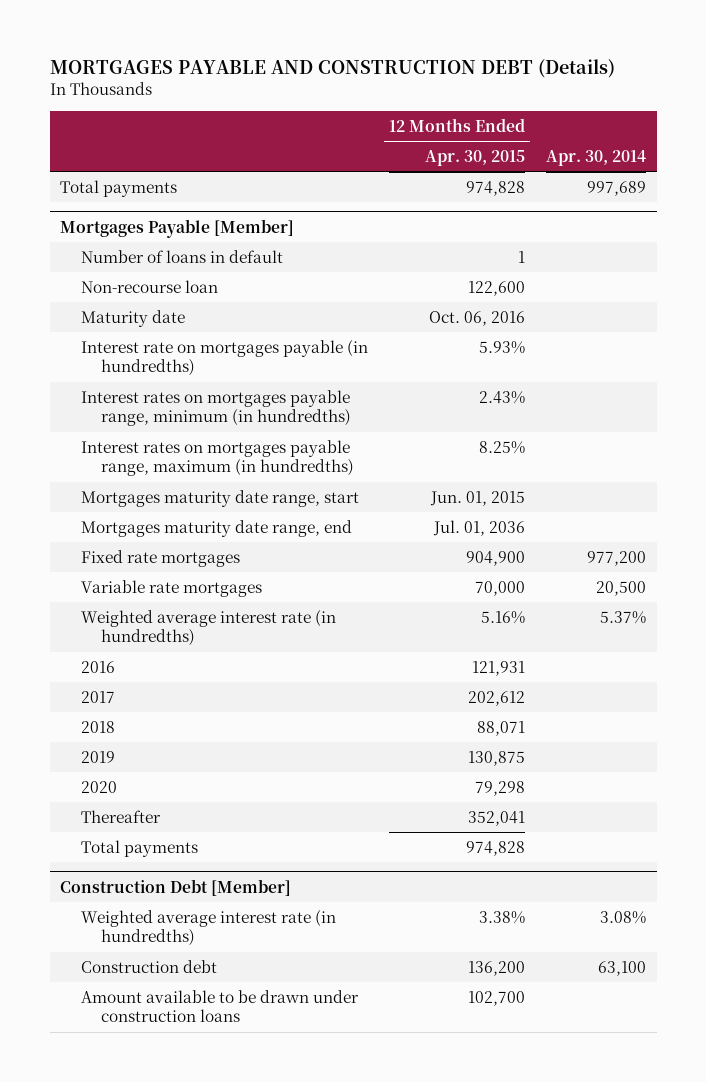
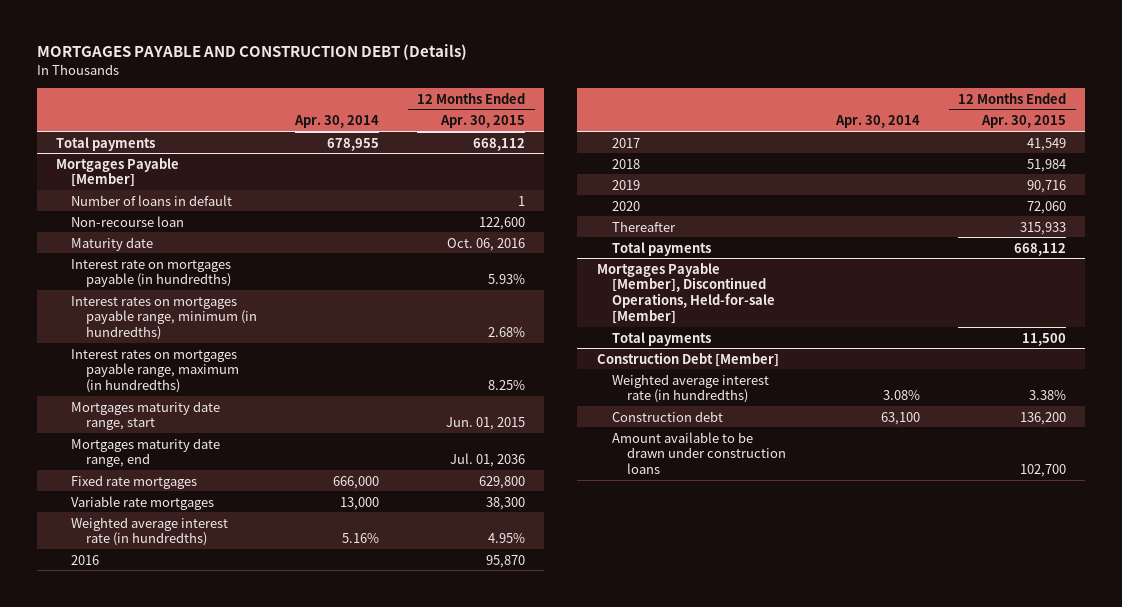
[465,180,525,196] 974,828 -> [473,137,526,151] 668,112
[586,180,646,196] 997,689 -> [327,137,380,151] 678,955
[478,390,525,404] 2.43% -> [488,327,526,338] 2.68%
[465,550,525,566] 904,900 -> [479,475,526,489] 629,800
[586,550,646,566] 977,200 -> [333,475,380,489] 666,000
[474,580,525,596] 70,000 -> [486,496,526,510] 38,300
[595,580,646,596] 20,500 -> [340,496,380,510] 13,000
[480,610,525,624] 5.16% -> [488,533,526,544] 4.95%
[599,610,646,624] 5.37% -> [342,533,380,544] 5.16%
[471,660,525,676] 121,931 -> [486,554,526,568] 95,870
[467,690,525,706] 202,612 -> [1027,137,1067,151] 41,549
[476,720,525,736] 88,071 -> [1027,158,1067,172] 51,984
[467,750,525,766] 130,875 -> [1027,179,1067,193] 90,716
[474,780,525,796] 79,298 -> [1027,200,1067,214] 72,060
[467,810,525,826] 352,041 -> [1020,221,1067,235] 315,933
[465,840,525,856] 974,828 -> [1014,242,1067,256] 668,112
none -> [596,262,775,325] Mortgages Payable [Member], Discontinued Operations, Held-for-sale [Member]
none -> [611,331,711,346] Total payments

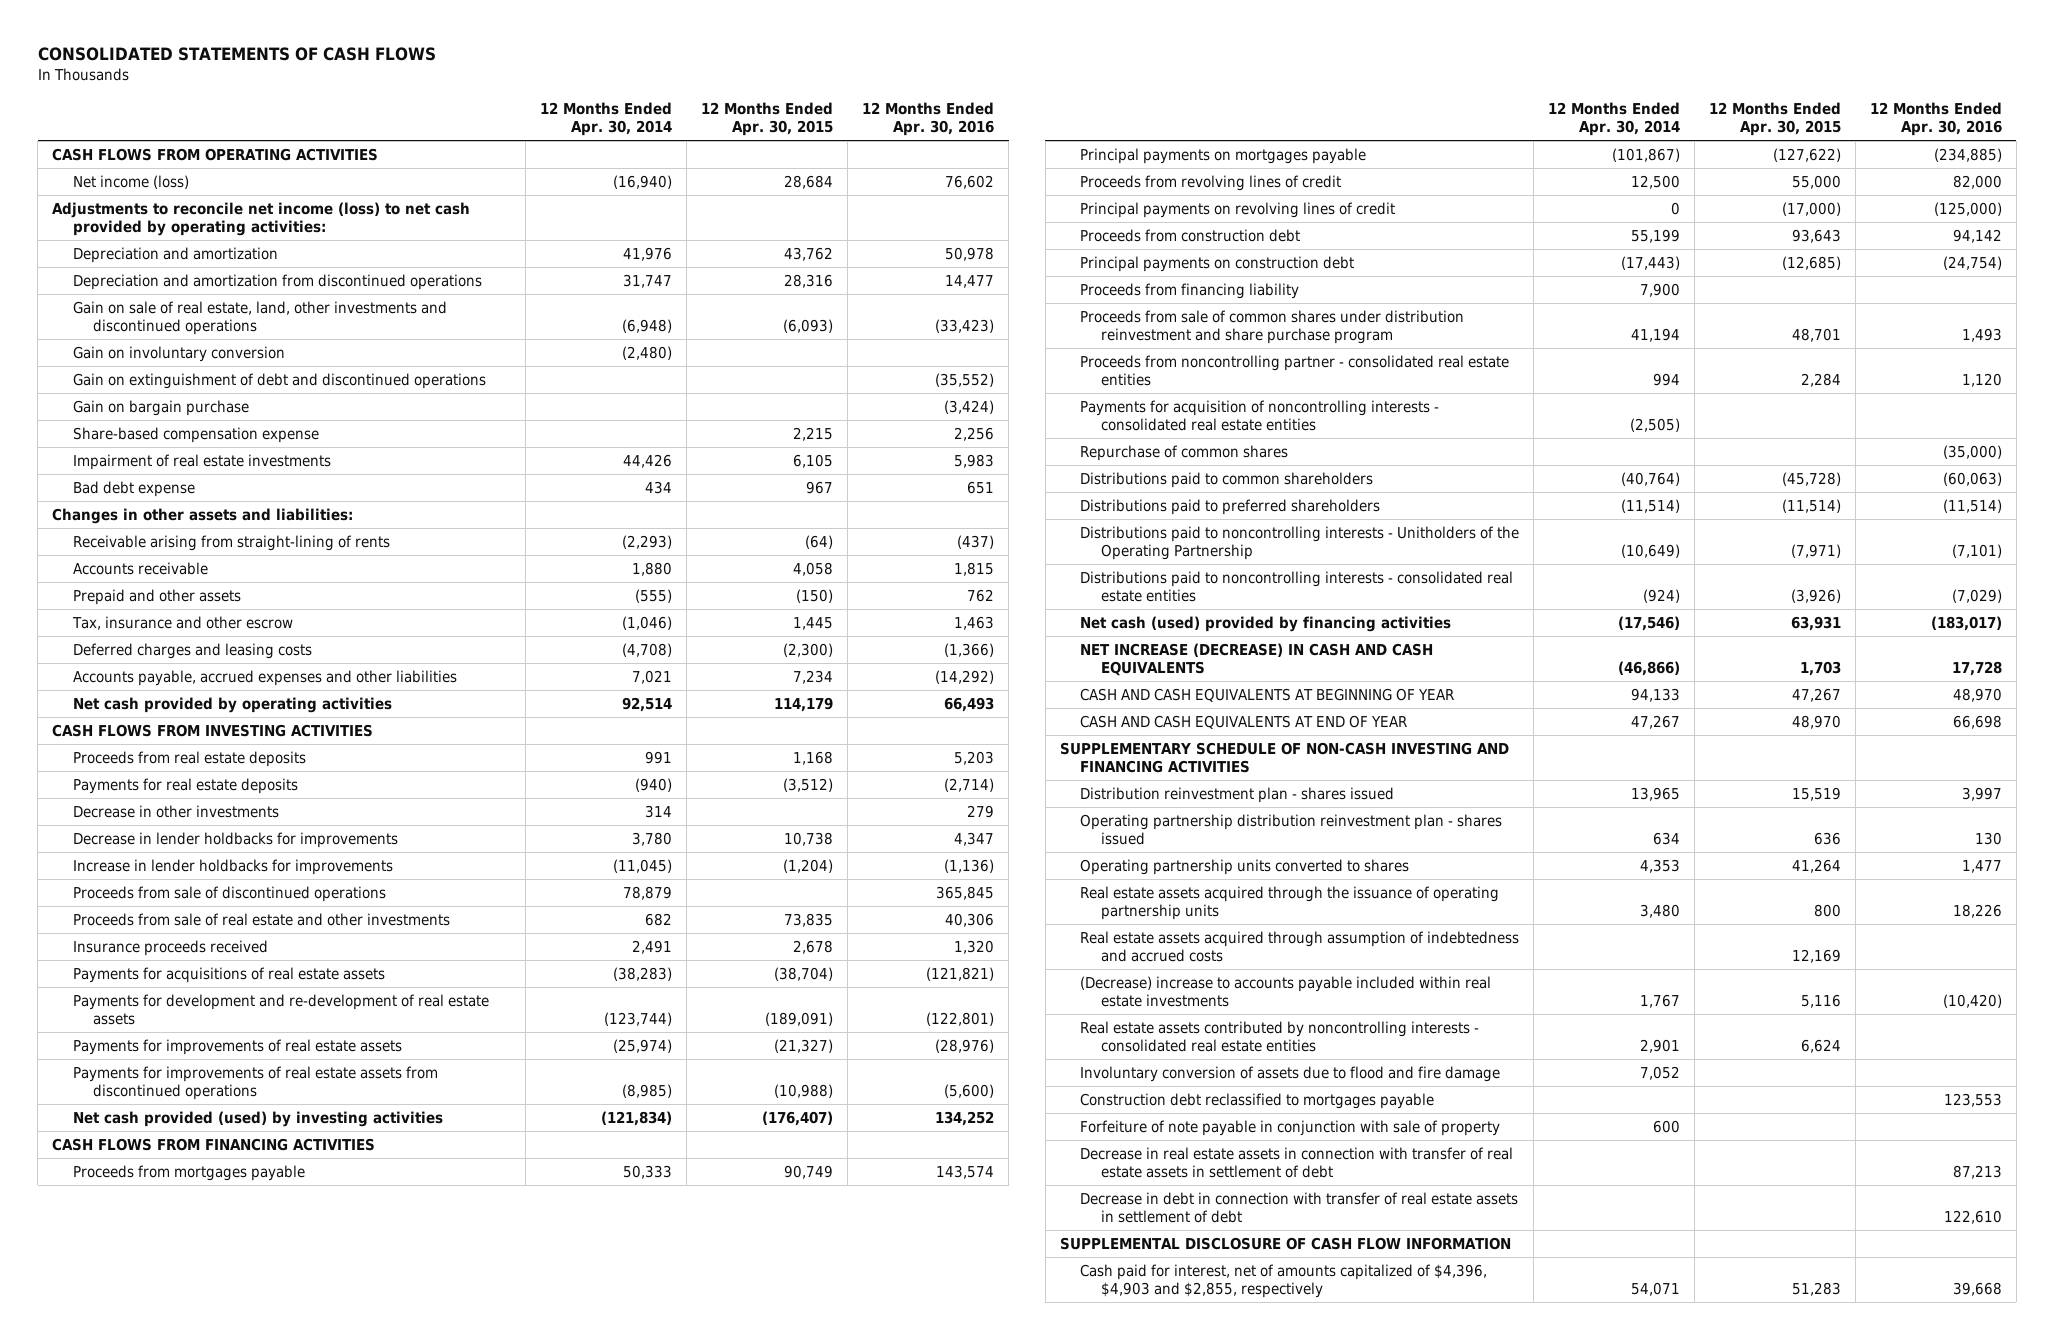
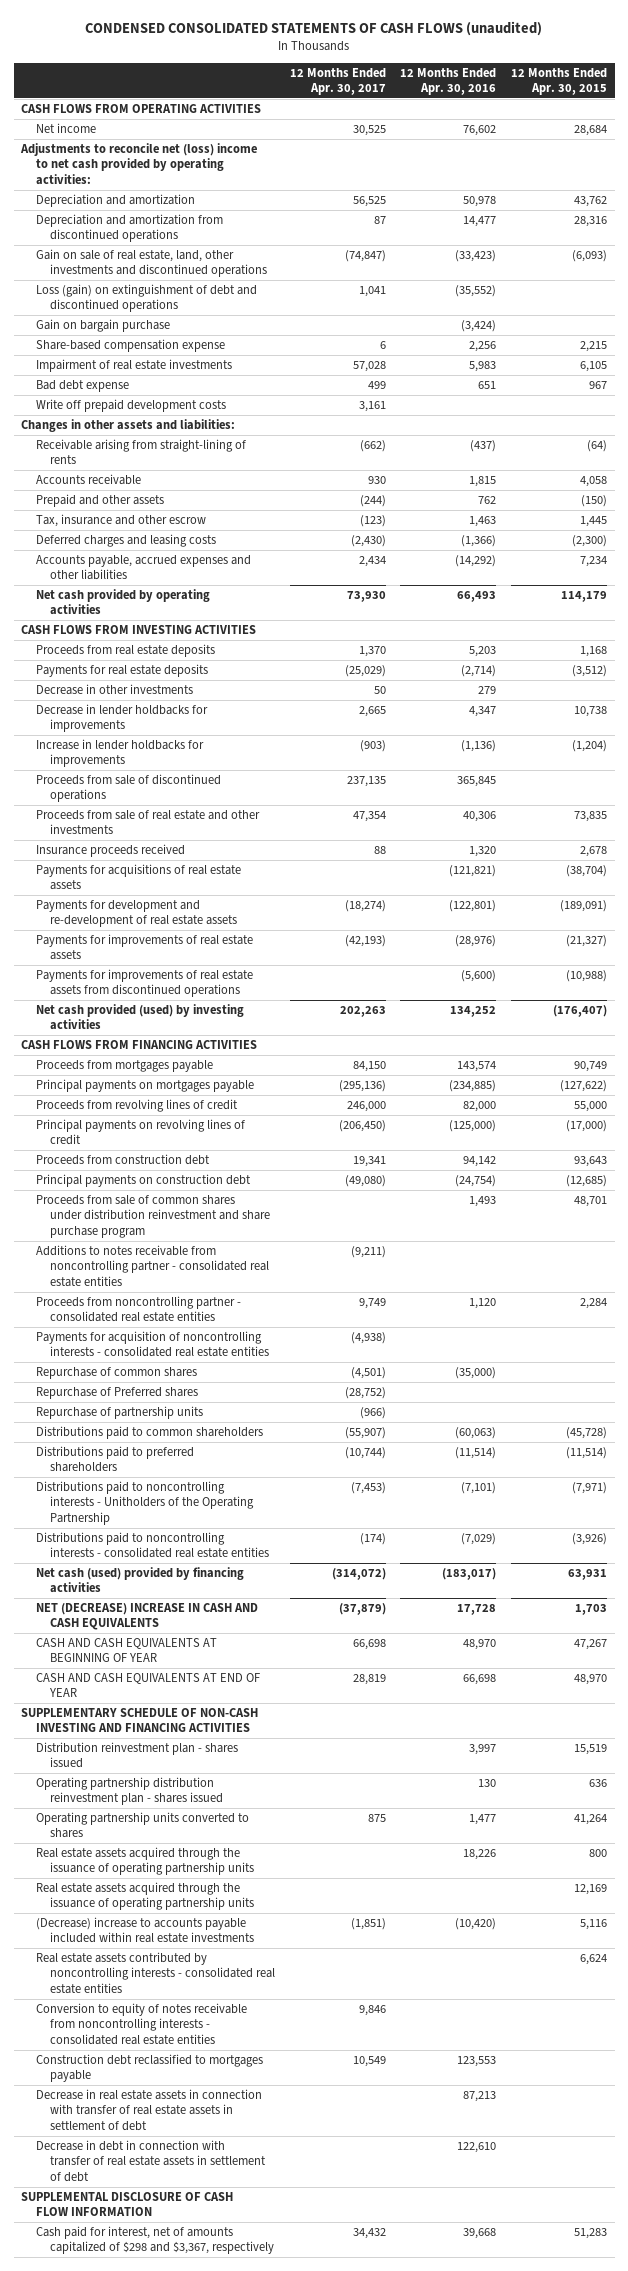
[37,47,436,62] CONSOLIDATED STATEMENTS OF CASH FLOWS -> [85,21,543,37] CONDENSED CONSOLIDATED STATEMENTS OF CASH FLOWS (unaudited)
[540,101,673,137] 12 Months Ended Apr. 30, 2014 -> none
none -> [289,67,386,96] 12 Months Ended Apr. 30, 2017
[72,174,189,189] Net income (loss) -> [35,122,96,133] Net income
[52,201,471,237] Adjustments to reconcile net income (loss) to net cash provided by operating activities: -> [20,142,258,185] Adjustments to reconcile net (loss) income to net cash provided by operating activities:
[72,345,285,362] Gain on involuntary conversion -> none
[72,372,486,389] Gain on extinguishment of debt and discontinued operations -> [35,283,257,313] Loss (gain) on extinguishment of debt and discontinued operations
none -> [35,398,226,412] Write off prepaid development costs
[1080,282,1300,299] Proceeds from financing liability -> none
none -> [35,1244,269,1287] Additions to notes receivable from noncontrolling partner - consolidated real estate entities
none -> [35,1386,198,1399] Repurchase of Preferred shares
none -> [35,1405,203,1419] Repurchase of partnership units
[1080,642,1434,677] NET INCREASE (DECREASE) IN CASH AND CASH EQUIVALENTS -> [35,1602,258,1631] NET (DECREASE) INCREASE IN CASH AND CASH EQUIVALENTS
[1080,930,1520,963] Real estate assets acquired through assumption of indebtedness and accrued costs -> [35,1881,254,1911] Real estate assets acquired through the issuance of operating partnership units
[1080,1065,1501,1082] Involuntary conversion of assets due to flood and fire damage -> none
none -> [35,2002,247,2045] Conversion to equity of notes receivable from noncontrolling interests - consolidated real estate entities
[1080,1119,1501,1136] Forfeiture of note payable in conjunction with sale of property -> none
[1080,1263,1488,1299] Cash paid for interest, net of amounts capitalized of $4,396, $4,903 and $2,855, respectively -> [35,2225,274,2255] Cash paid for interest, net of amounts capitalized of $298 and $3,367, respectively

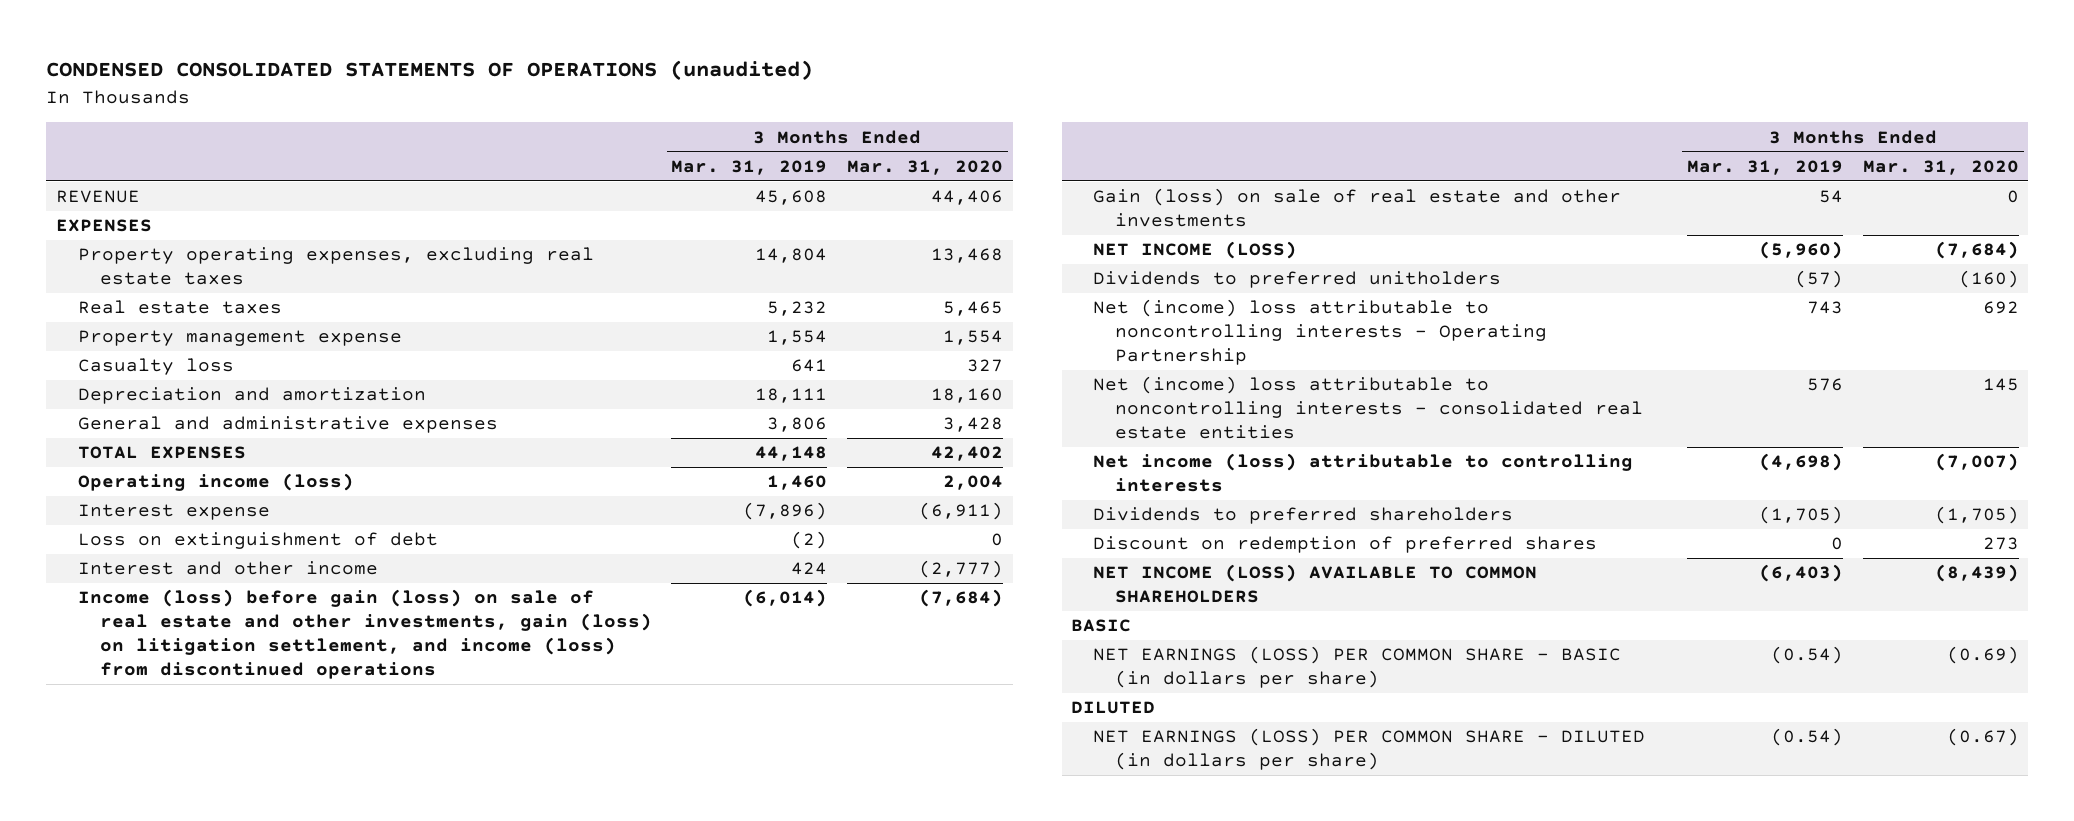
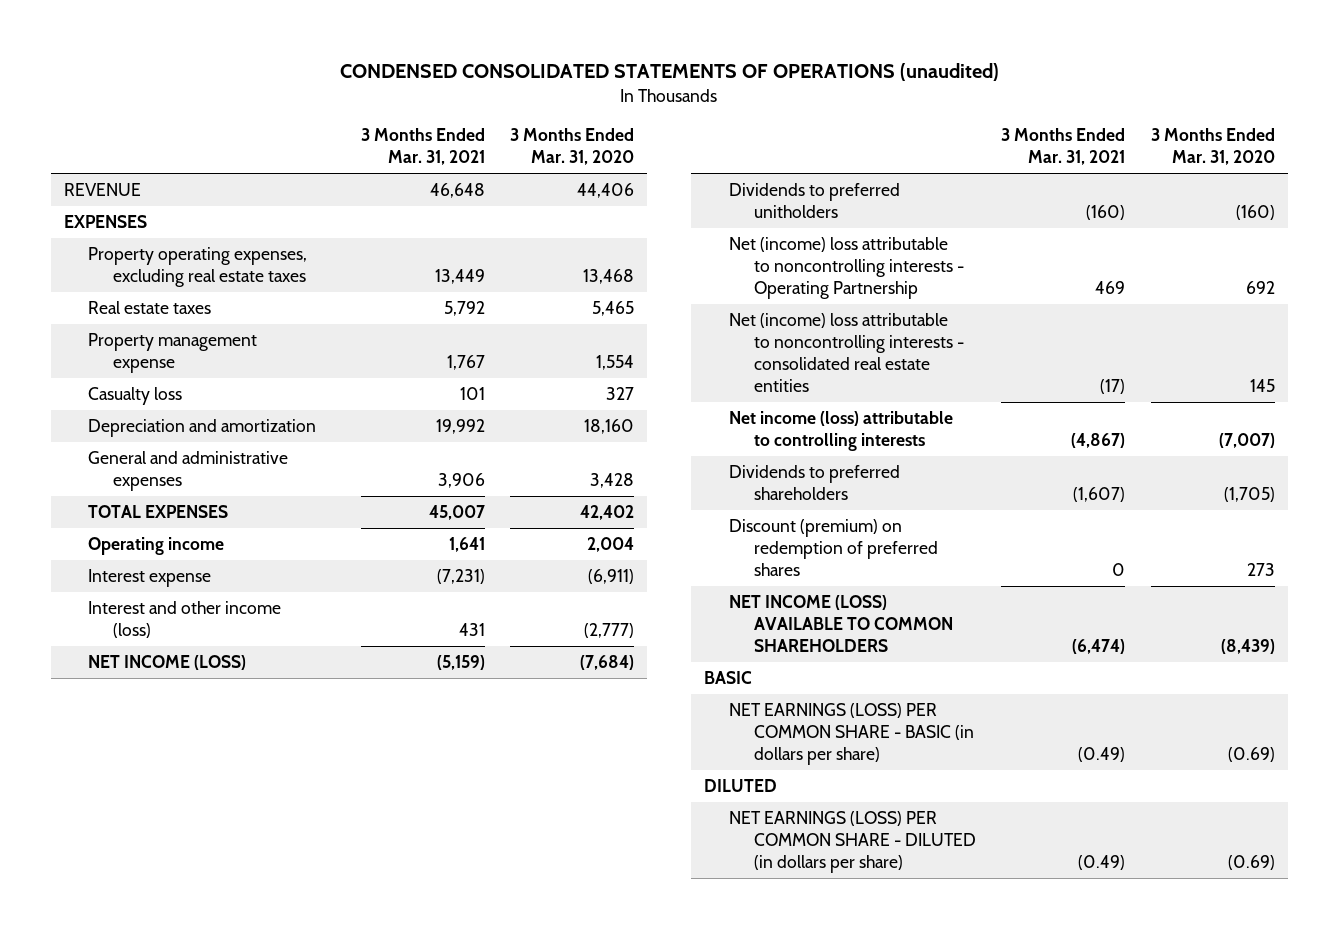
[671,159,828,175] Mar. 31, 2019 -> none
none -> [360,128,485,166] 3 Months Ended Mar. 31, 2021
[77,473,354,492] Operating income (loss) -> [88,537,225,556] Operating income
[77,532,438,550] Loss on extinguishment of debt -> none
[77,589,652,680] Income (loss) before gain (loss) on sale of real estate and other investments, gain (loss) on litigation settlement, and income (loss) from discontinued operations -> none
[1093,188,1622,228] Gain (loss) on sale of real estate and other investments -> none
[77,561,378,576] Interest and other income -> [88,601,282,639] Interest and other income (loss)
[1093,536,1598,554] Discount on redemption of preferred shares -> [728,519,938,577] Discount (premium) on redemption of preferred shares
[1946,728,2019,747] (0.67) -> [1228,855,1276,871] (0.69)

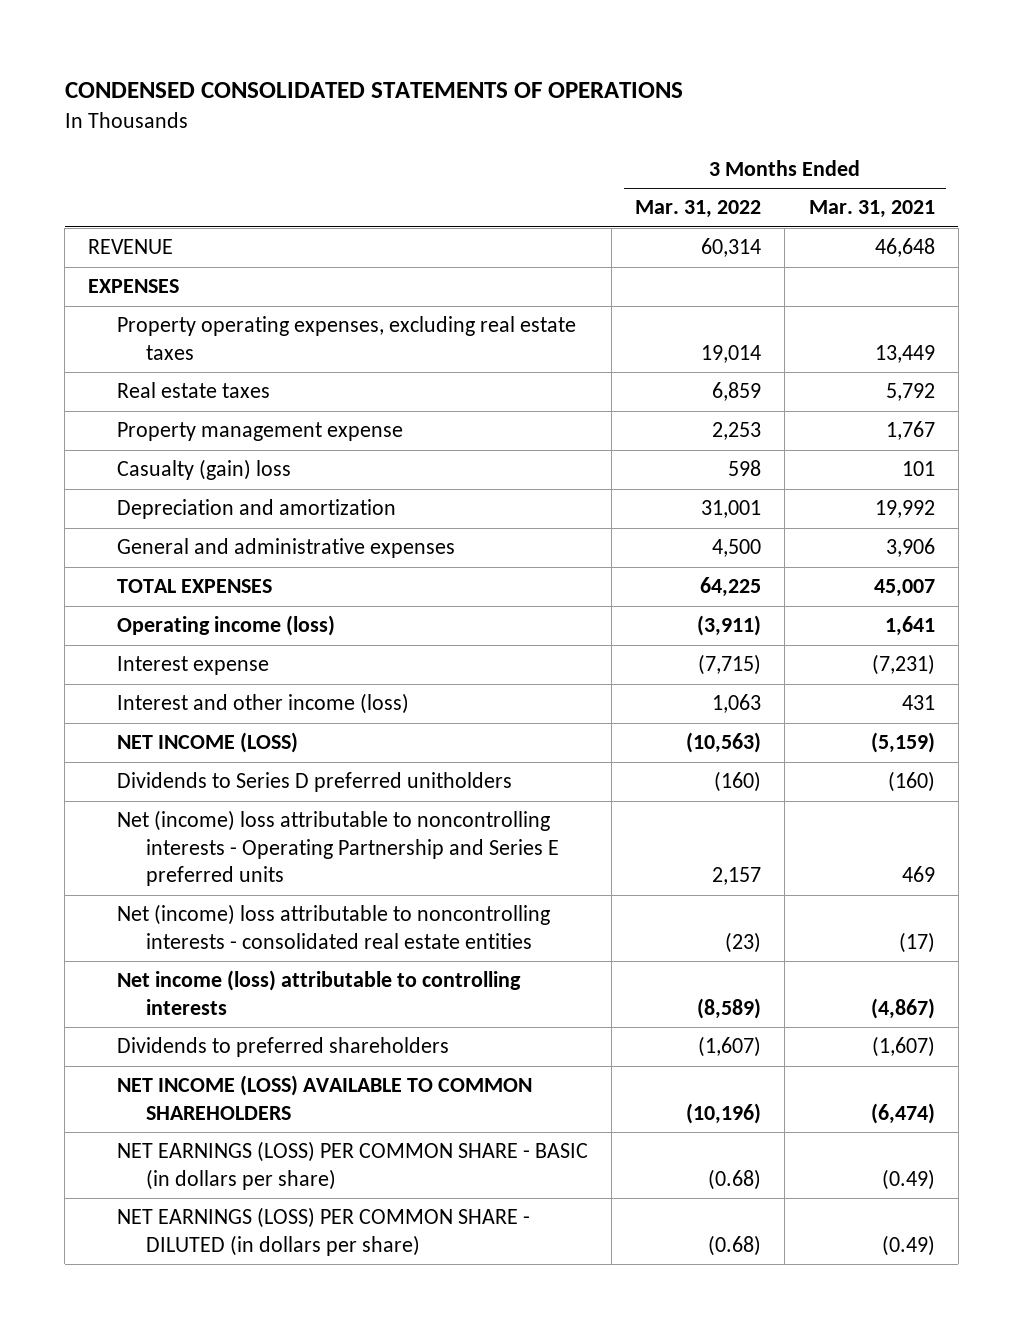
[340,62,1000,81] CONDENSED CONSOLIDATED STATEMENTS OF OPERATIONS (unaudited) -> [64,82,683,99] CONDENSED CONSOLIDATED STATEMENTS OF OPERATIONS
[510,128,635,166] 3 Months Ended Mar. 31, 2020 -> none
none -> [635,200,762,219] Mar. 31, 2022
[88,387,183,406] Casualty loss -> [117,459,292,481] Casualty (gain) loss
[88,537,225,556] Operating income -> [117,615,336,637] Operating income (loss)
[728,183,900,219] Dividends to preferred unitholders -> [117,772,513,793] Dividends to Series D preferred unitholders
[728,237,964,300] Net (income) loss attributable to noncontrolling interests - Operating Partnership -> [117,810,560,887] Net (income) loss attributable to noncontrolling interests - Operating Partnership and Series E preferred units
[728,519,938,577] Discount (premium) on redemption of preferred shares -> none
[704,671,753,685] BASIC -> none
[704,779,778,793] DILUTED -> none

